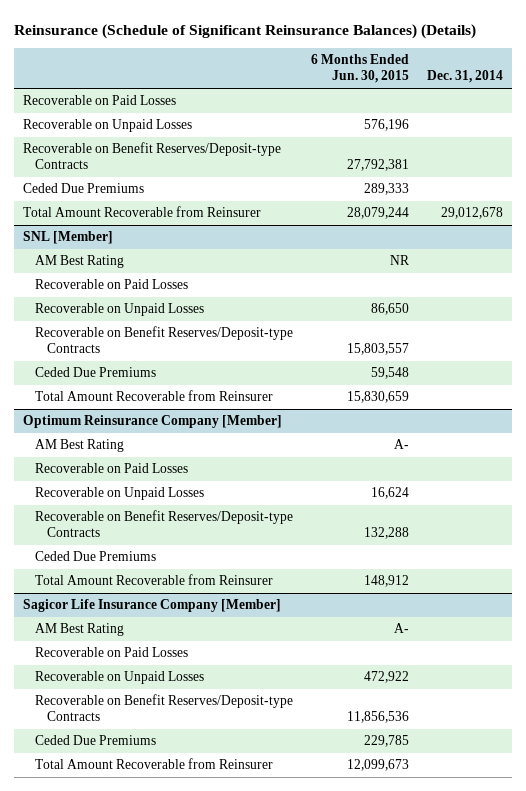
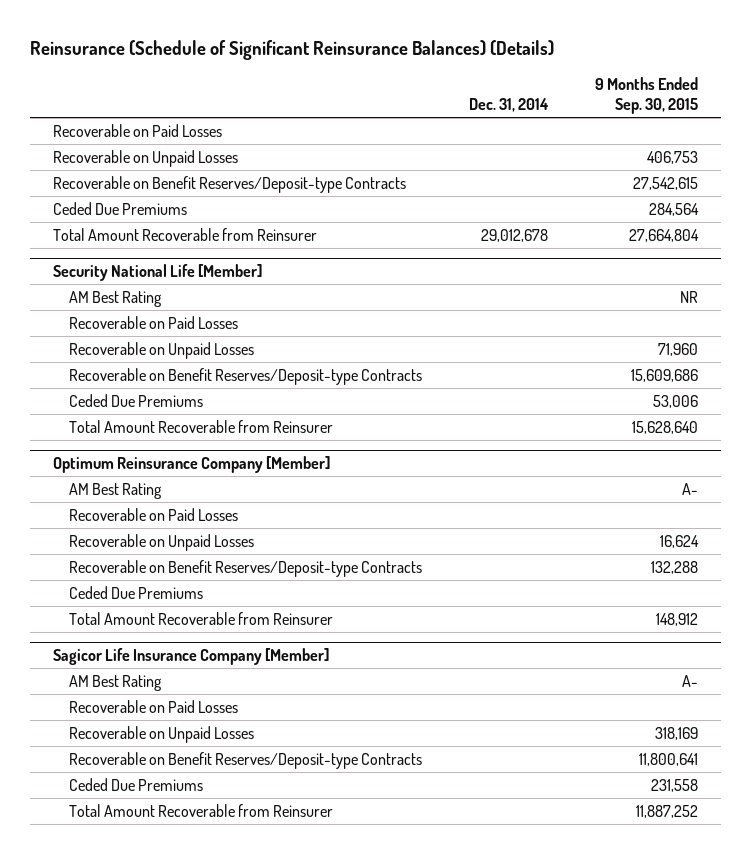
[310,54,409,84] 6 Months Ended Jun. 30, 2015 -> none
none -> [594,76,698,115] 9 Months Ended Sep. 30, 2015
[23,231,114,245] SNL [Member] -> [53,264,263,282] Security National Life [Member]

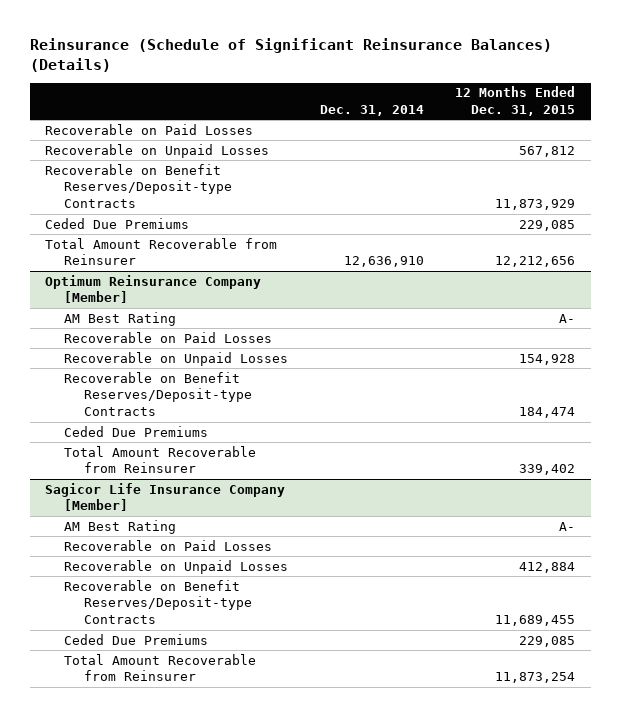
[594,76,698,115] 9 Months Ended Sep. 30, 2015 -> none
none -> [454,86,575,117] 12 Months Ended Dec. 31, 2015
[53,264,263,282] Security National Life [Member] -> none
[68,290,162,307] AM Best Rating -> none
[68,315,238,329] Recoverable on Paid Losses -> none
[68,341,254,359] Recoverable on Unpaid Losses -> none
[68,367,422,385] Recoverable on Benefit Reserves/Deposit-type Contracts -> none
[68,393,203,407] Ceded Due Premiums -> none
[68,419,333,433] Total Amount Recoverable from Reinsurer -> none
[480,228,548,242] 29,012,678 -> [343,256,424,268] 12,636,910

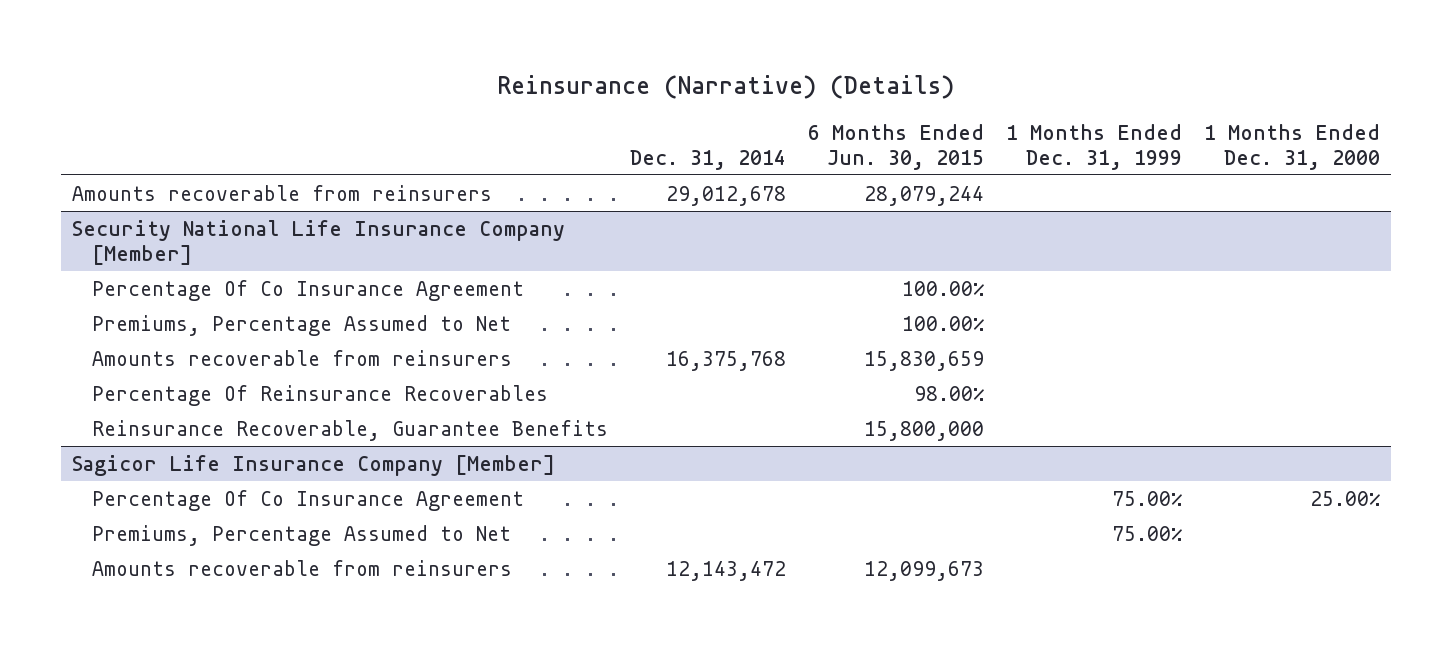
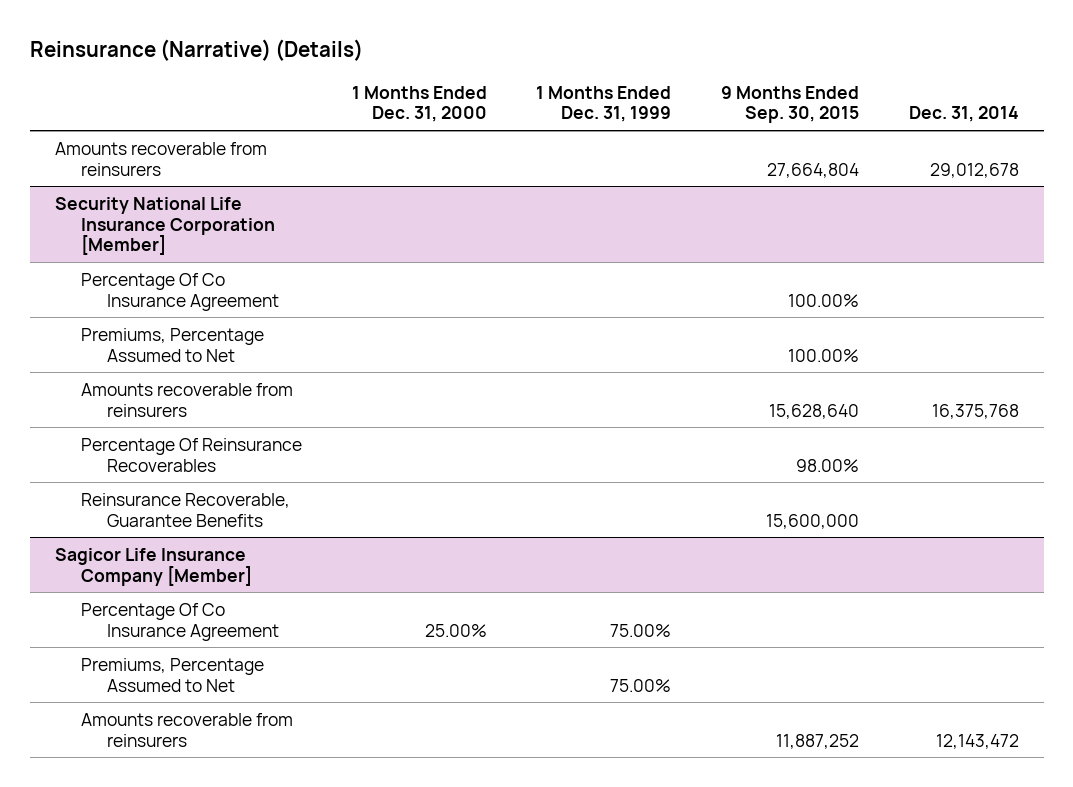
[807,123,984,170] 6 Months Ended Jun. 30, 2015 -> none
none -> [721,85,860,124] 9 Months Ended Sep. 30, 2015
[71,219,565,265] Security National Life Insurance Company [Member] -> [54,196,275,256] Security National Life Insurance Corporation [Member]

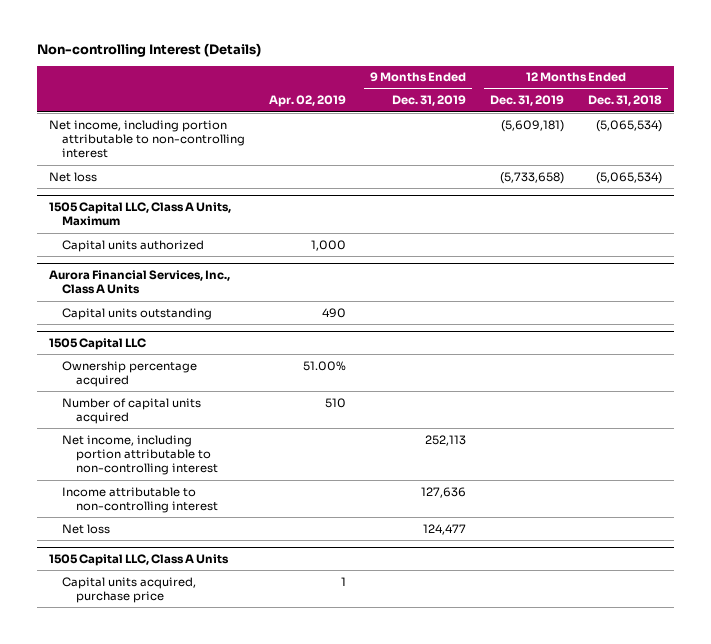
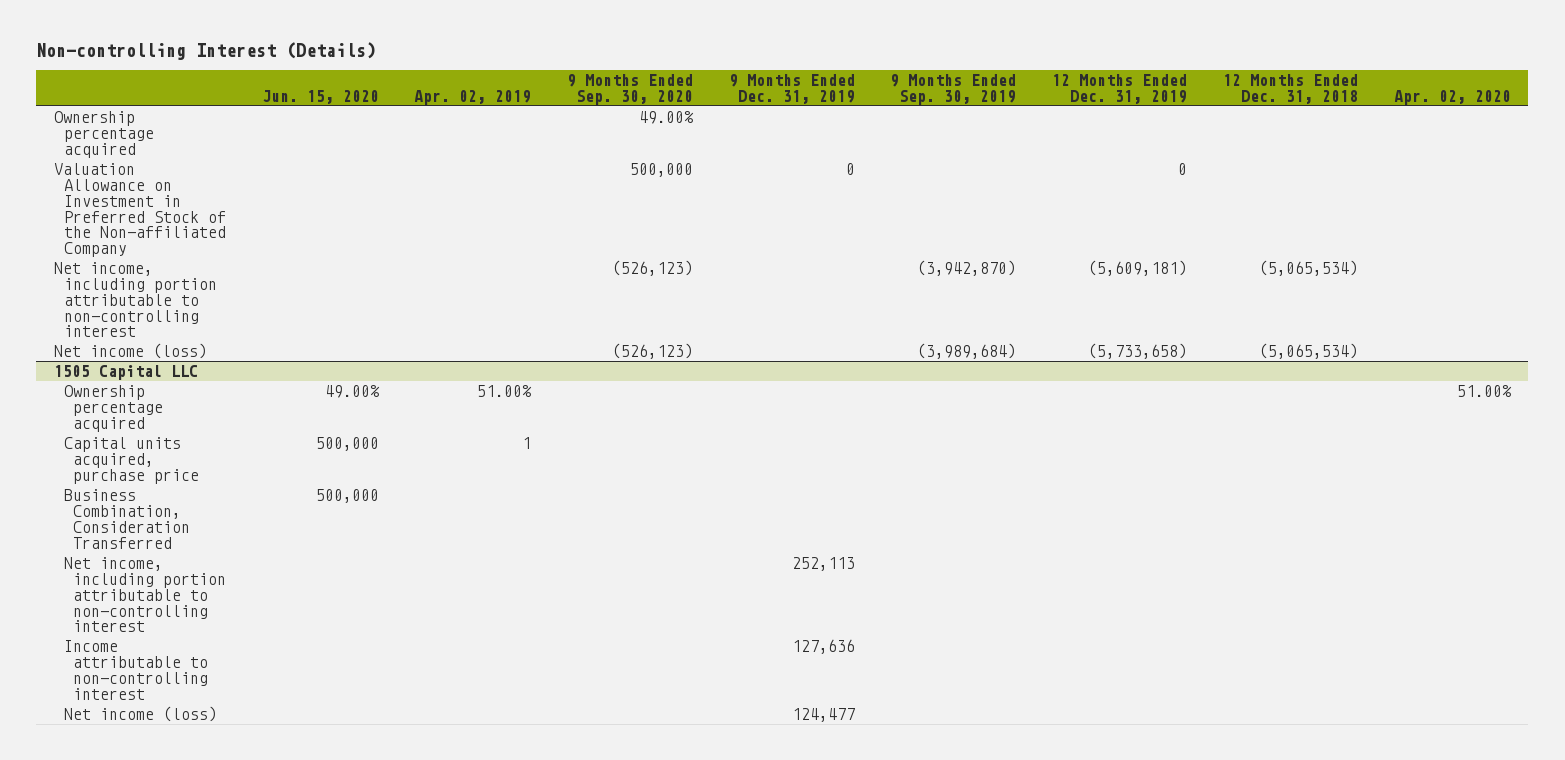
none -> [261,89,379,104] Jun. 15, 2020
none -> [567,73,694,105] 9 Months Ended Sep. 30, 2020
none -> [890,73,1017,105] 9 Months Ended Sep. 30, 2019
none -> [1393,89,1511,105] Apr. 02, 2020
none -> [54,111,154,158] Ownership percentage acquired
none -> [54,163,226,258] Valuation Allowance on Investment in Preferred Stock of the Non-affiliated Company
[48,201,231,227] 1505 Capital LLC, Class A Units, Maximum -> none
[62,239,205,252] Capital units authorized -> none
[48,269,230,295] Aurora Financial Services, Inc., Class A Units -> none
[62,307,213,320] Capital units outstanding -> none
[48,171,97,182] Net loss -> [54,343,208,360] Net income (loss)
[62,397,202,424] Number of capital units acquired -> none
none -> [63,437,200,484] Capital units acquired, purchase price
none -> [63,489,191,549] Business Combination, Consideration Transferred
[48,553,229,566] 1505 Capital LLC, Class A Units -> none
[62,576,197,603] Capital units acquired, purchase price -> none
[62,523,111,534] Net loss -> [63,706,217,723] Net income (loss)

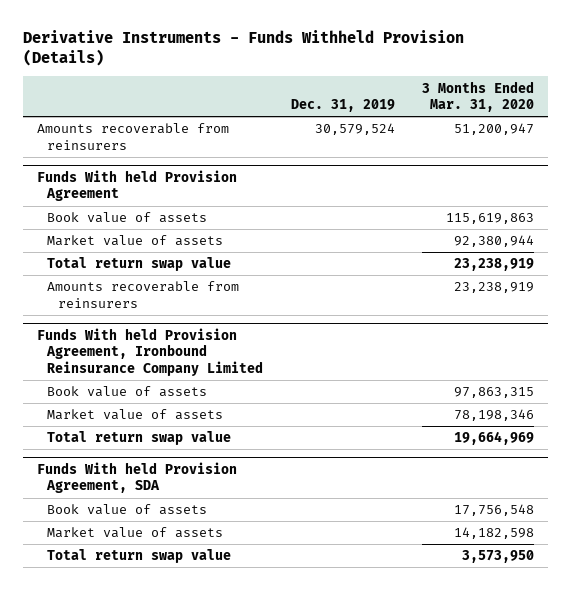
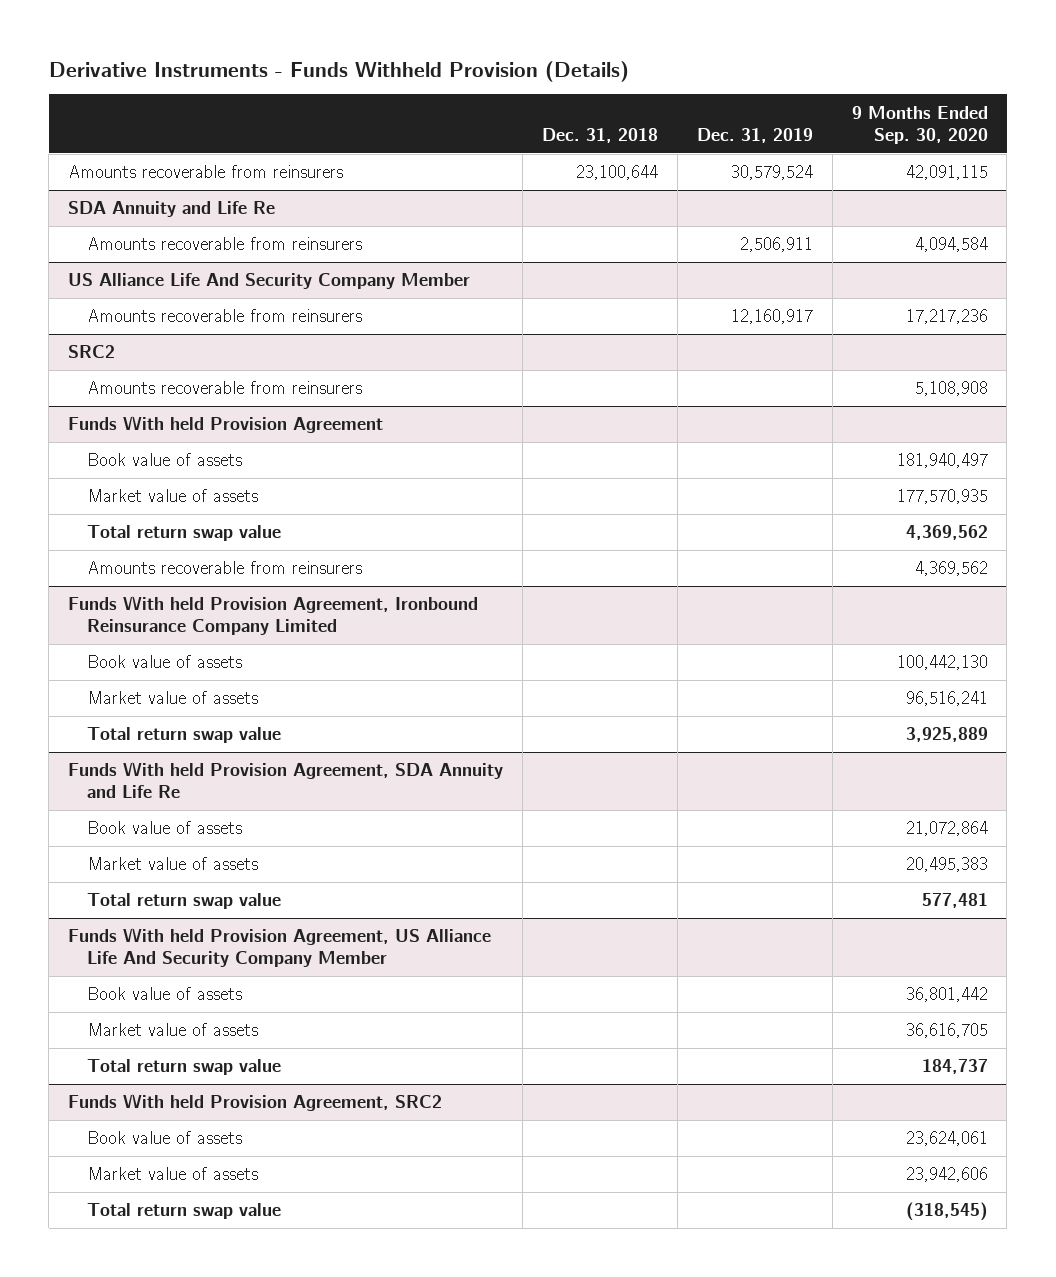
[422,80,535,113] 3 Months Ended Mar. 31, 2020 -> none
none -> [542,127,659,143] Dec. 31, 2018
none -> [851,105,988,144] 9 Months Ended Sep. 30, 2020
none -> [68,201,276,218] SDA Annuity and Life Re
none -> [86,237,362,251] Amounts recoverable from reinsurers
none -> [68,273,471,290] US Alliance Life And Security Company Member
none -> [86,309,362,323] Amounts recoverable from reinsurers
none -> [68,345,116,359] SRC2
none -> [86,381,362,395] Amounts recoverable from reinsurers
none -> [68,761,504,799] Funds With held Provision Agreement, SDA Annuity and Life Re
none -> [86,821,242,835] Book value of assets
none -> [86,857,258,871] Market value of assets
none -> [86,893,281,910] Total return swap value
none -> [68,927,492,968] Funds With held Provision Agreement, US Alliance Life And Security Company Member
none -> [86,987,242,1001] Book value of assets
none -> [86,1023,258,1037] Market value of assets
none -> [86,1059,281,1076] Total return swap value
[36,461,237,494] Funds With held Provision Agreement, SDA -> [68,1093,443,1112] Funds With held Provision Agreement, SRC2

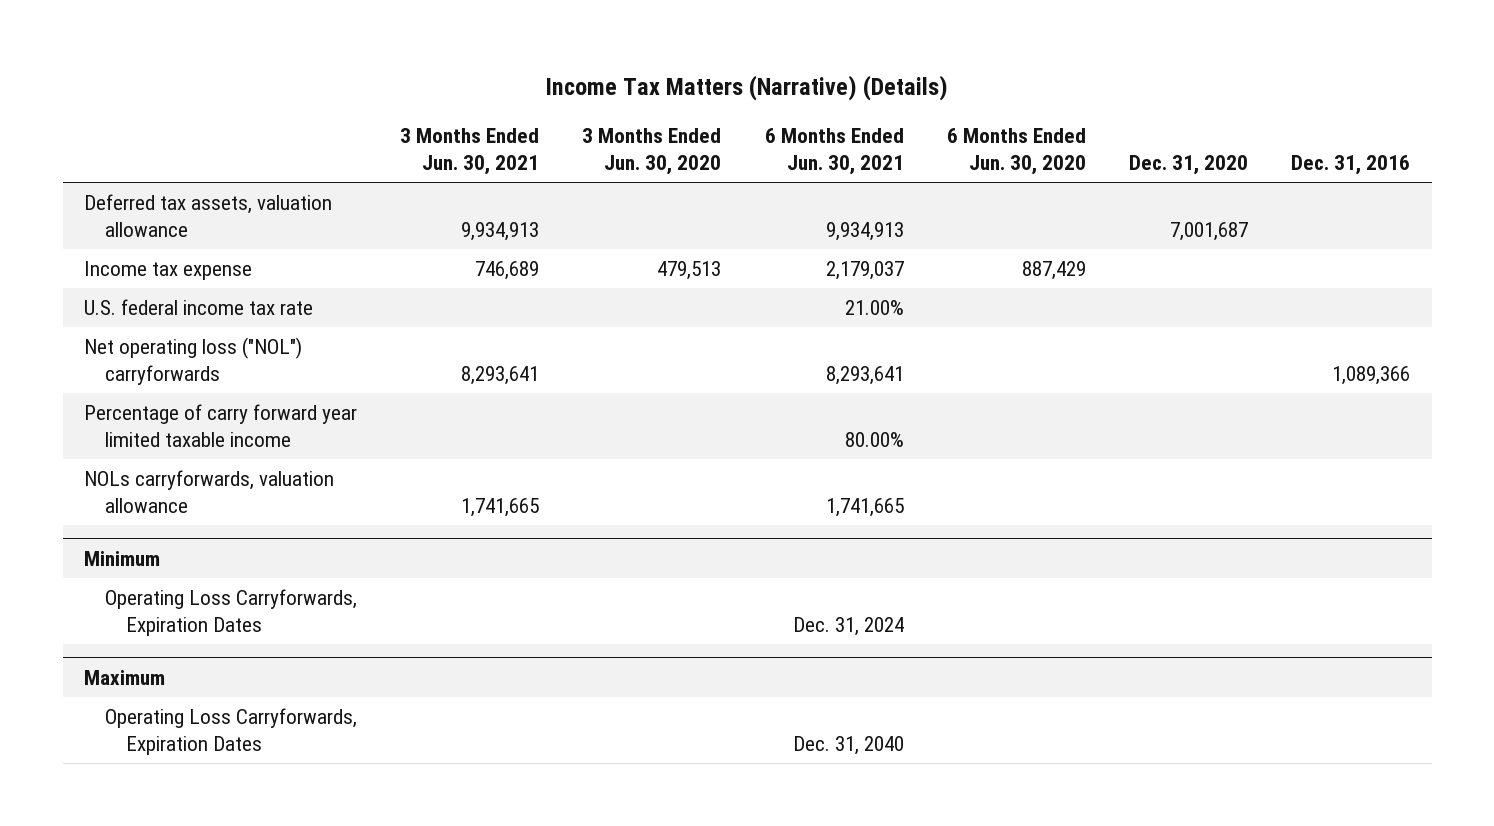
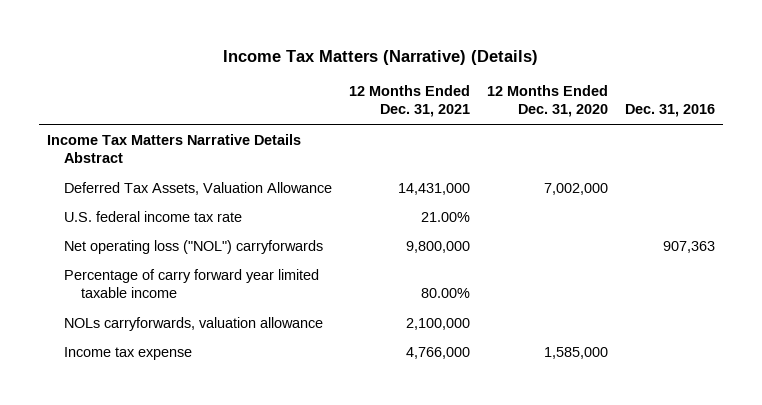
[400,128,540,176] 3 Months Ended Jun. 30, 2021 -> none
[582,128,722,176] 3 Months Ended Jun. 30, 2020 -> none
[764,128,904,176] 6 Months Ended Jun. 30, 2021 -> none
[946,128,1086,176] 6 Months Ended Jun. 30, 2020 -> none
[1128,155,1248,176] Dec. 31, 2020 -> none
none -> [349,84,471,118] 12 Months Ended Dec. 31, 2021
none -> [487,84,609,118] 12 Months Ended Dec. 31, 2020
none -> [47,133,302,164] Income Tax Matters Narrative Details Abstract
[84,193,333,238] Deferred tax assets, valuation allowance -> [64,181,333,195] Deferred Tax Assets, Valuation Allowance
[1332,366,1411,386] 1,089,366 -> [662,240,715,253] 907,363
[84,550,161,566] Minimum -> none
[105,588,358,637] Operating Loss Carryforwards, Expiration Dates -> none
[84,669,166,685] Maximum -> none
[105,707,358,756] Operating Loss Carryforwards, Expiration Dates -> none
[84,260,253,280] Income tax expense -> [64,346,193,360] Income tax expense

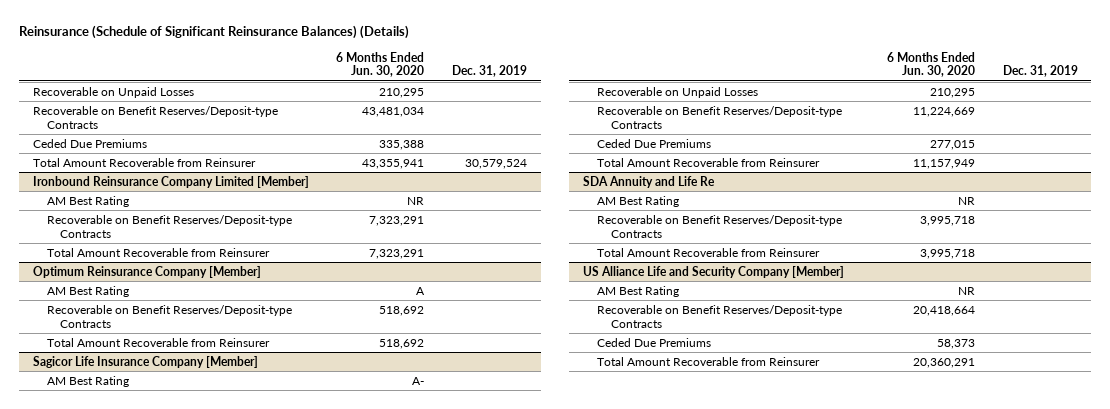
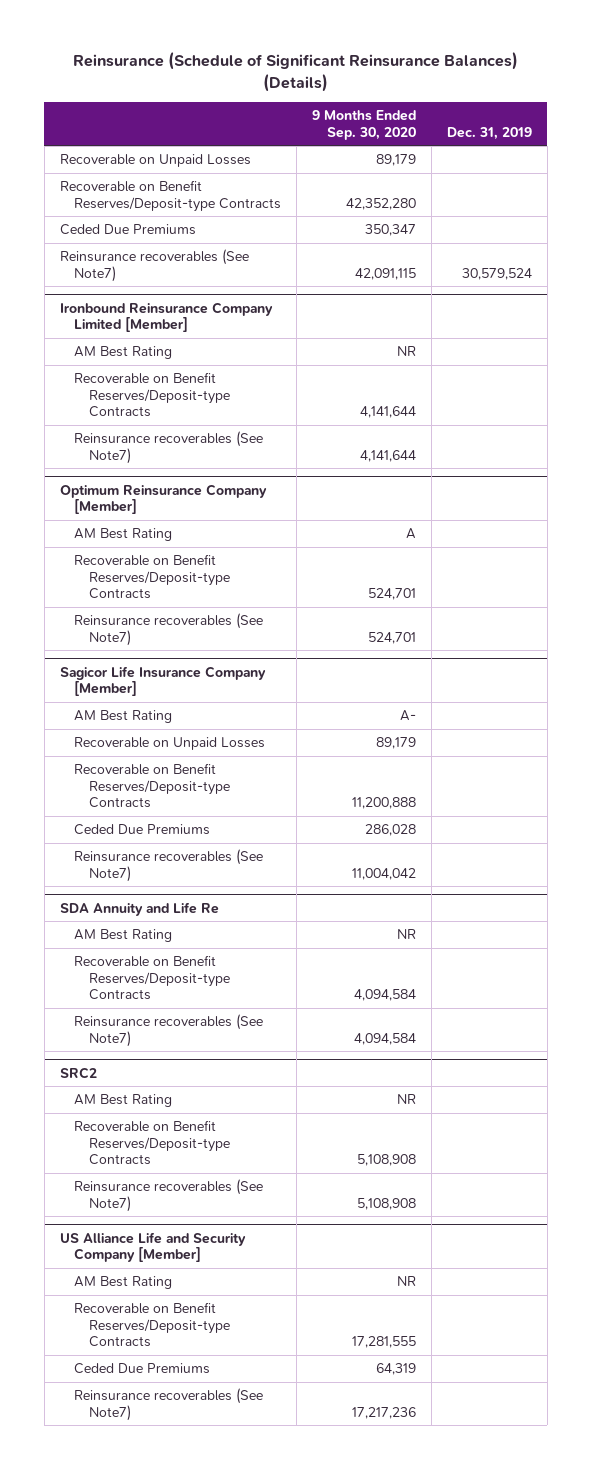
[336,51,425,78] 6 Months Ended Jun. 30, 2020 -> none
none -> [312,110,417,140] 9 Months Ended Sep. 30, 2020
[32,157,256,167] Total Amount Recoverable from Reinsurer -> [59,249,249,282] Reinsurance recoverables (See Note7)
[46,247,270,257] Total Amount Recoverable from Reinsurer -> [74,431,264,464] Reinsurance recoverables (See Note7)
[46,337,270,347] Total Amount Recoverable from Reinsurer -> [74,613,264,646] Reinsurance recoverables (See Note7)
[597,157,821,167] Total Amount Recoverable from Reinsurer -> [74,849,264,882] Reinsurance recoverables (See Note7)
[597,247,821,257] Total Amount Recoverable from Reinsurer -> [74,1014,264,1047] Reinsurance recoverables (See Note7)
none -> [59,1066,97,1079] SRC2
none -> [74,1094,173,1108] AM Best Rating
none -> [74,1120,230,1165] Recoverable on Benefit Reserves/Deposit-type Contracts
none -> [74,1179,264,1212] Reinsurance recoverables (See Note7)
[597,356,821,366] Total Amount Recoverable from Reinsurer -> [74,1388,264,1421] Reinsurance recoverables (See Note7)

